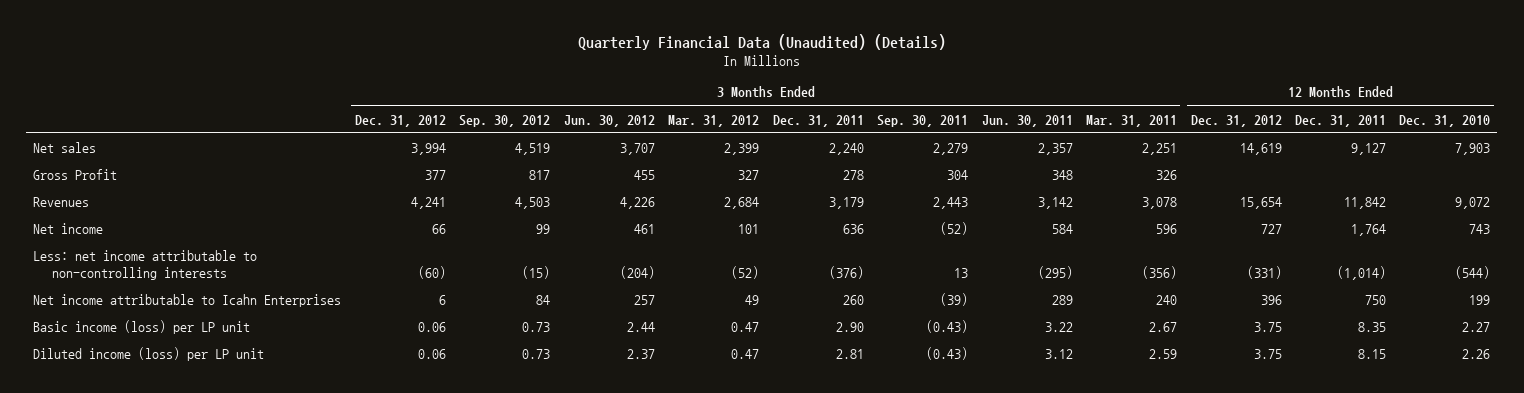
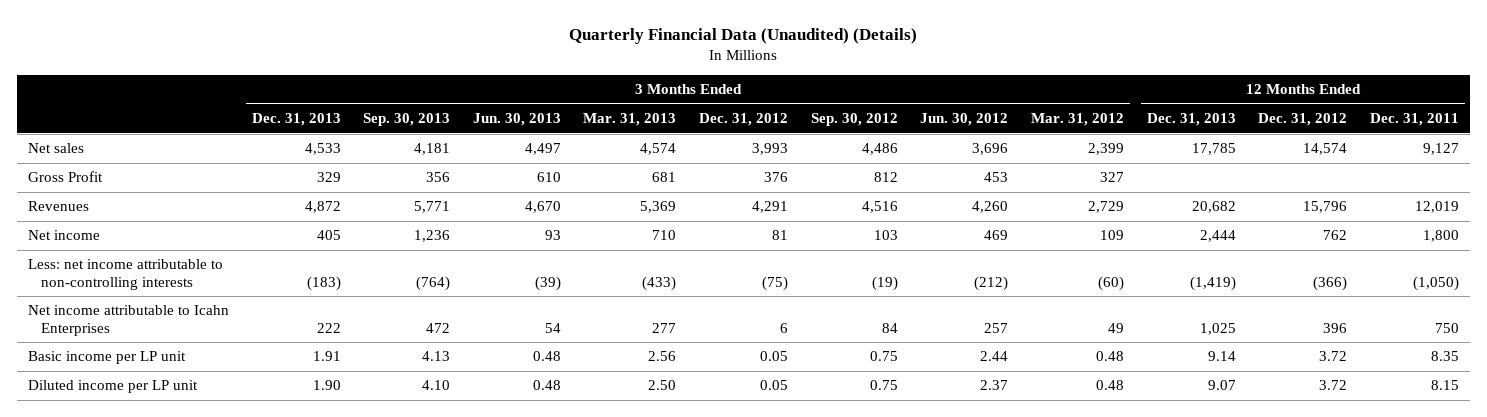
[772,114,864,127] Dec. 31, 2011 -> none
[877,114,969,127] Sep. 30, 2011 -> none
[981,114,1073,127] Jun. 30, 2011 -> none
[1086,114,1178,127] Mar. 31, 2011 -> none
[1399,114,1491,127] Dec. 31, 2010 -> none
none -> [251,113,341,127] Dec. 31, 2013
none -> [363,113,451,127] Sep. 30, 2013
none -> [472,113,561,127] Jun. 30, 2013
none -> [583,113,677,127] Mar. 31, 2013
none -> [1146,113,1236,127] Dec. 31, 2013
[410,142,446,155] 3,994 -> [752,143,789,156] 3,993
[515,142,551,155] 4,519 -> [861,143,898,156] 4,486
[619,142,655,155] 3,707 -> [972,143,1009,156] 3,696
[1239,142,1282,155] 14,619 -> [1303,143,1348,156] 14,574
[424,169,446,180] 377 -> [764,172,789,183] 376
[529,169,551,180] 817 -> [873,172,898,183] 812
[633,169,655,180] 455 -> [984,172,1009,183] 453
[410,196,446,209] 4,241 -> [752,201,789,214] 4,291
[515,196,551,209] 4,503 -> [861,201,898,214] 4,516
[619,196,655,209] 4,226 -> [972,201,1009,214] 4,260
[724,196,760,209] 2,684 -> [1087,201,1124,214] 2,729
[1239,196,1282,209] 15,654 -> [1303,201,1348,214] 15,796
[1344,196,1387,209] 11,842 -> [1414,201,1459,214] 12,019
[431,223,446,234] 66 -> [772,230,789,241] 81
[536,223,551,234] 99 -> [873,230,898,241] 103
[633,223,655,234] 461 -> [984,230,1009,241] 469
[738,223,760,234] 101 -> [1099,230,1124,241] 109
[1260,223,1282,234] 727 -> [1323,230,1348,241] 762
[1351,223,1387,236] 1,764 -> [1422,230,1459,243] 1,800
[417,266,446,280] (60) -> [762,275,789,291] (75)
[522,266,551,280] (15) -> [871,275,898,291] (19)
[619,266,655,280] (204) -> [974,275,1009,291] (212)
[731,266,760,280] (52) -> [1097,275,1124,291] (60)
[1246,266,1282,280] (331) -> [1313,275,1348,291] (366)
[1337,266,1387,281] (1,014) -> [1412,275,1459,291] (1,050)
[33,319,251,334] Basic income (loss) per LP unit -> [27,351,186,365] Basic income per LP unit
[417,321,446,332] 0.06 -> [760,351,789,362] 0.05
[522,321,551,332] 0.73 -> [869,351,898,362] 0.75
[731,321,760,332] 0.47 -> [1095,351,1124,362] 0.48
[1253,321,1282,332] 3.75 -> [1319,351,1348,362] 3.72
[33,346,265,361] Diluted income (loss) per LP unit -> [27,380,198,394] Diluted income per LP unit
[417,348,446,359] 0.06 -> [760,380,789,391] 0.05
[522,348,551,359] 0.73 -> [869,380,898,391] 0.75
[731,348,760,359] 0.47 -> [1095,380,1124,391] 0.48
[1253,348,1282,359] 3.75 -> [1319,380,1348,391] 3.72

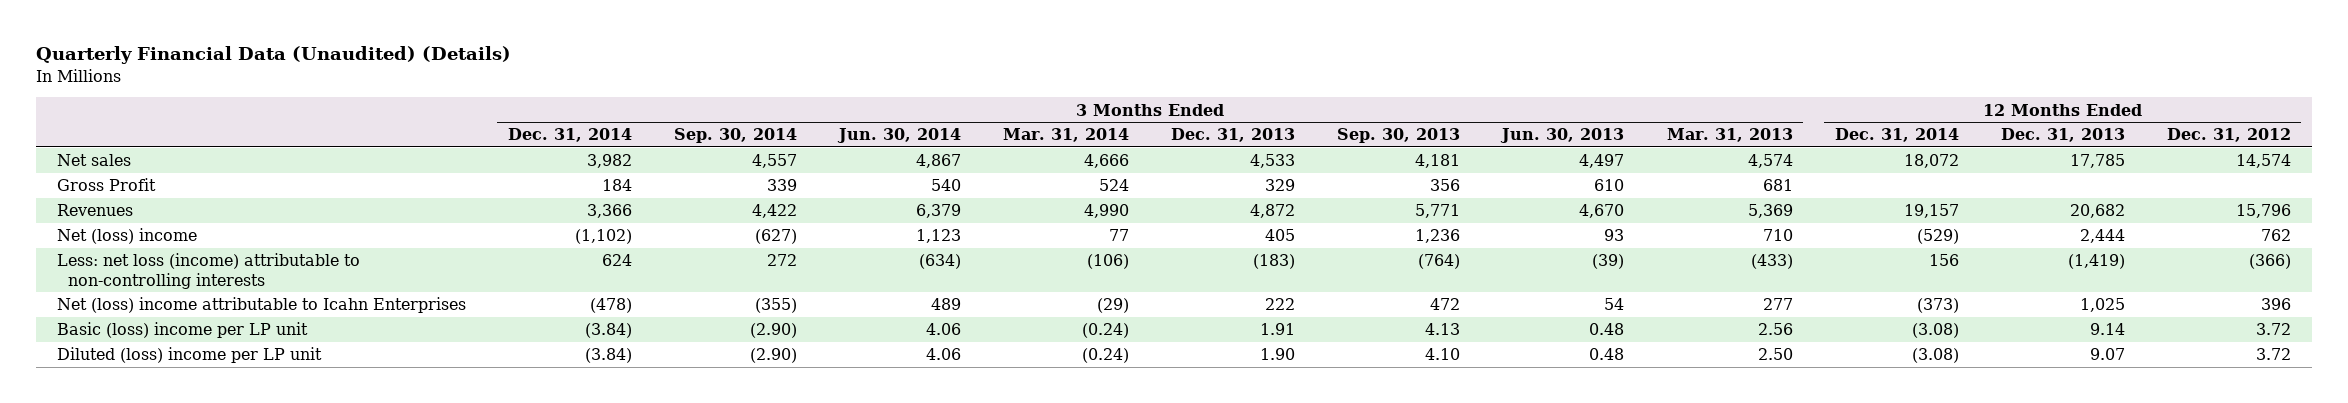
[699,113,789,127] Dec. 31, 2012 -> none
[810,113,898,127] Sep. 30, 2012 -> none
[920,113,1009,127] Jun. 30, 2012 -> none
[1030,113,1124,127] Mar. 31, 2012 -> none
[1369,113,1459,127] Dec. 31, 2011 -> none
none -> [507,128,632,143] Dec. 31, 2014
none -> [673,128,797,144] Sep. 30, 2014
none -> [837,128,962,144] Jun. 30, 2014
none -> [1003,128,1130,143] Mar. 31, 2014
none -> [1834,128,1959,143] Dec. 31, 2014
[27,230,100,241] Net income -> [56,228,197,245] Net (loss) income
[27,259,223,290] Less: net income attributable to non-controlling interests -> [56,253,360,289] Less: net loss (income) attributable to non-controlling interests
[27,305,229,336] Net income attributable to Icahn Enterprises -> [56,297,466,314] Net (loss) income attributable to Icahn Enterprises
[27,351,186,365] Basic income per LP unit -> [56,322,308,339] Basic (loss) income per LP unit
[27,380,198,394] Diluted income per LP unit -> [56,347,322,364] Diluted (loss) income per LP unit

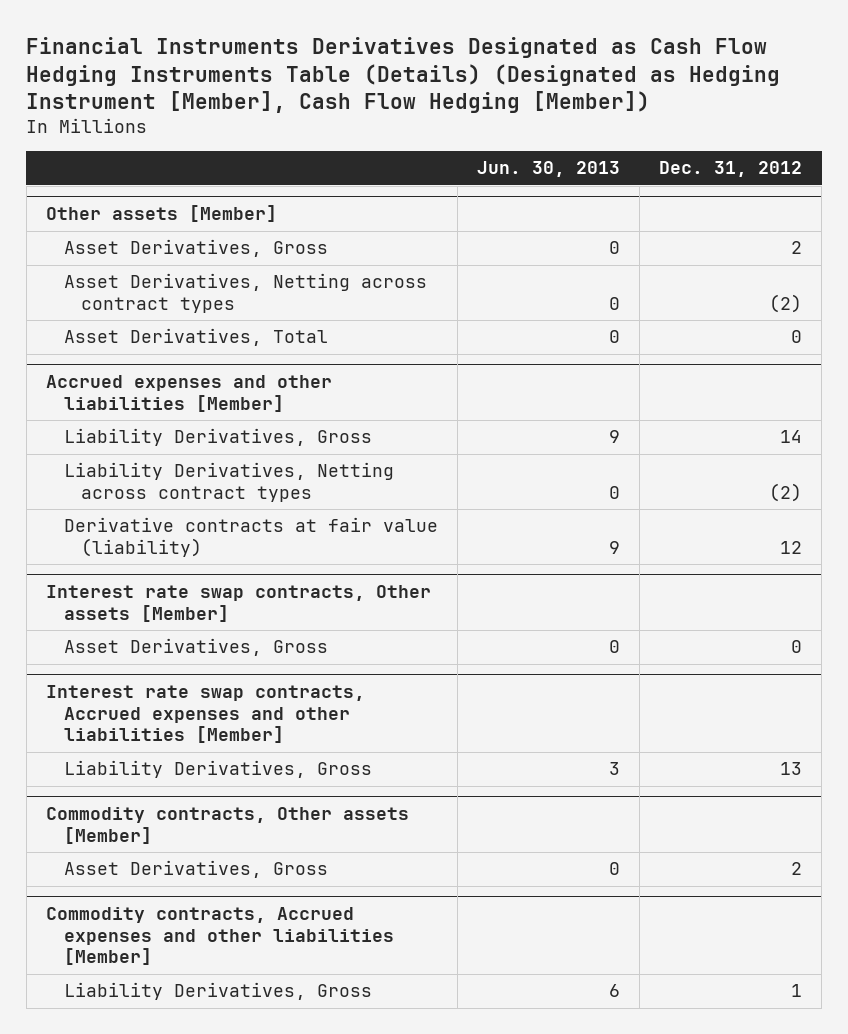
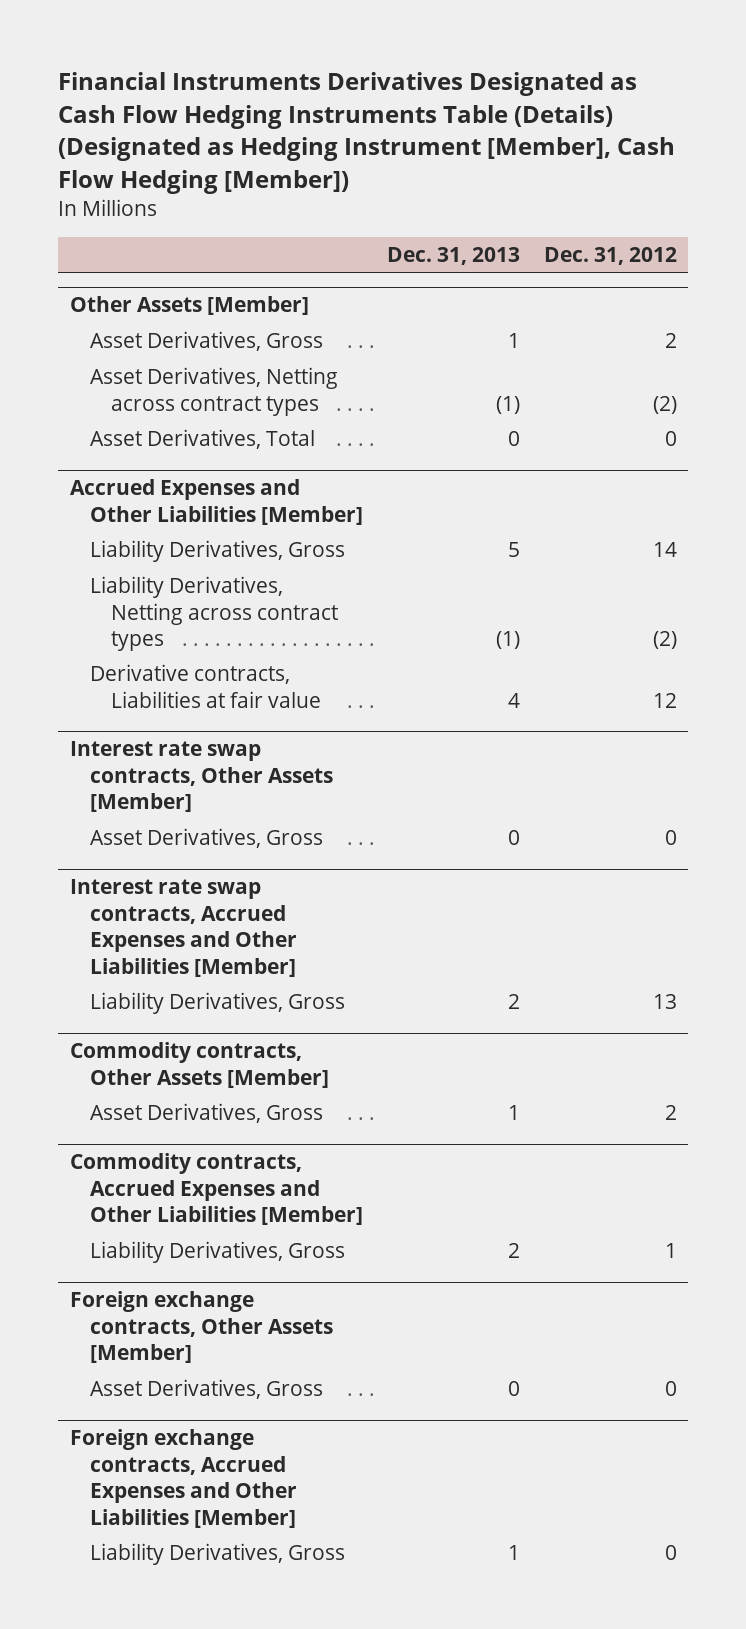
[476,161,620,178] Jun. 30, 2013 -> none
none -> [386,247,520,266] Dec. 31, 2013
[46,205,278,223] Other assets [Member] -> [69,296,309,316] Other Assets [Member]
[46,375,333,412] Accrued expenses and other liabilities [Member] -> [69,479,364,525] Accrued Expenses and Other Liabilities [Member]
[63,517,438,557] Derivative contracts at fair value (liability) -> [90,664,321,708] Derivative contracts, Liabilities at fair value
[46,585,432,622] Interest rate swap contracts, Other assets [Member] -> [69,741,334,813] Interest rate swap contracts, Other Assets [Member]
[46,685,366,744] Interest rate swap contracts, Accrued expenses and other liabilities [Member] -> [69,879,298,977] Interest rate swap contracts, Accrued Expenses and Other Liabilities [Member]
[46,807,410,844] Commodity contracts, Other assets [Member] -> [69,1042,330,1088] Commodity contracts, Other Assets [Member]
[46,907,394,966] Commodity contracts, Accrued expenses and other liabilities [Member] -> [69,1153,364,1226] Commodity contracts, Accrued Expenses and Other Liabilities [Member]
none -> [69,1291,334,1364] Foreign exchange contracts, Other Assets [Member]
none -> [90,1379,324,1400] Asset Derivatives, Gross
none -> [69,1429,298,1528] Foreign exchange contracts, Accrued Expenses and Other Liabilities [Member]
none -> [90,1543,346,1566] Liability Derivatives, Gross

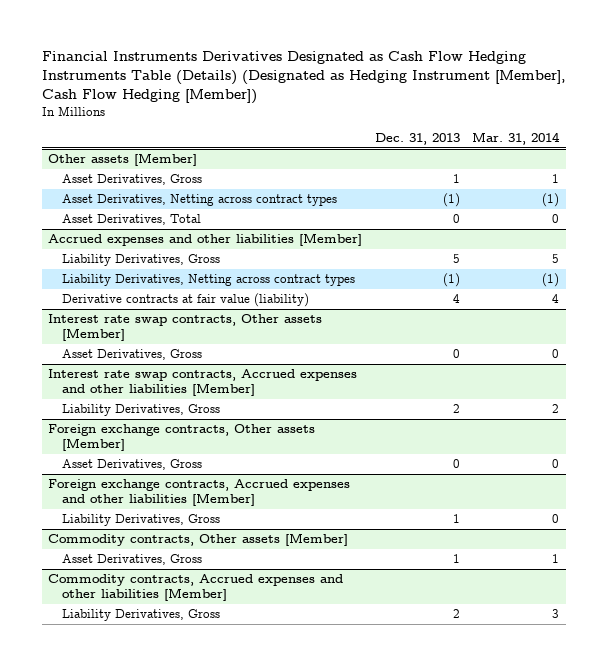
[543,247,677,266] Dec. 31, 2012 -> none
none -> [472,132,561,146] Mar. 31, 2014
[69,296,309,316] Other Assets [Member] -> [48,153,198,167] Other assets [Member]
[69,479,364,525] Accrued Expenses and Other Liabilities [Member] -> [48,233,363,247] Accrued expenses and other liabilities [Member]
[90,664,321,708] Derivative contracts, Liabilities at fair value -> [61,293,309,308] Derivative contracts at fair value (liability)
[69,741,334,813] Interest rate swap contracts, Other Assets [Member] -> [48,314,323,342] Interest rate swap contracts, Other assets [Member]
[90,992,346,1015] Liability Derivatives, Gross -> none
[69,1042,330,1088] Commodity contracts, Other Assets [Member] -> none
[90,1103,324,1124] Asset Derivatives, Gross -> none
[69,1153,364,1226] Commodity contracts, Accrued Expenses and Other Liabilities [Member] -> none
[69,879,298,977] Interest rate swap contracts, Accrued Expenses and Other Liabilities [Member] -> [48,369,358,397] Interest rate swap contracts, Accrued expenses and other liabilities [Member]
[69,1291,334,1364] Foreign exchange contracts, Other Assets [Member] -> [48,424,316,452] Foreign exchange contracts, Other assets [Member]
[69,1429,298,1528] Foreign exchange contracts, Accrued Expenses and Other Liabilities [Member] -> [48,479,351,507] Foreign exchange contracts, Accrued expenses and other liabilities [Member]
none -> [48,533,349,547] Commodity contracts, Other assets [Member]
none -> [61,554,202,566] Asset Derivatives, Gross
none -> [48,574,344,602] Commodity contracts, Accrued expenses and other liabilities [Member]
none -> [61,609,220,622] Liability Derivatives, Gross

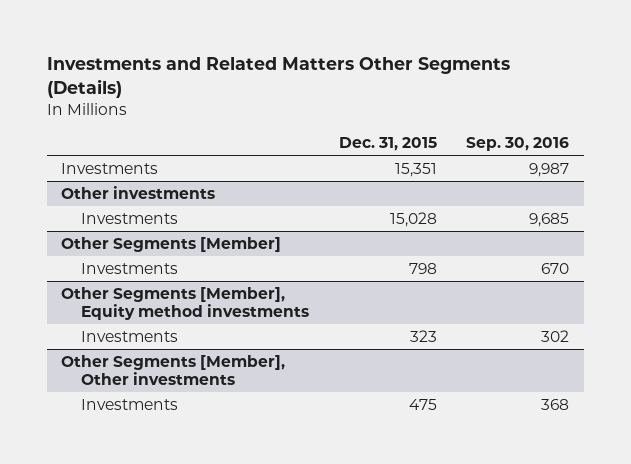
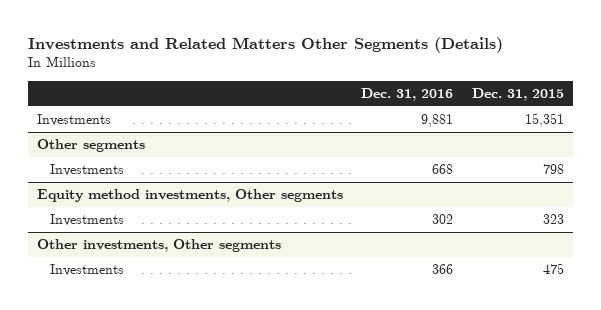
[466,137,570,152] Sep. 30, 2016 -> none
none -> [361,87,454,101] Dec. 31, 2016
[61,185,216,199] Other investments -> none
[81,212,179,224] Investments -> none
[61,236,282,252] Other Segments [Member] -> [37,139,146,153] Other segments
[61,286,310,320] Other Segments [Member], Equity method investments -> [37,189,344,203] Equity method investments, Other segments
[61,354,286,385] Other Segments [Member], Other investments -> [37,239,282,253] Other investments, Other segments

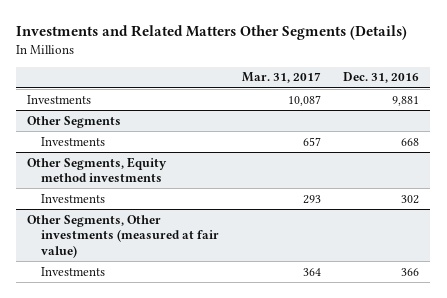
[471,87,564,101] Dec. 31, 2015 -> none
none -> [241,72,321,84] Mar. 31, 2017
[37,139,146,153] Other segments -> [27,115,122,128] Other Segments
[37,189,344,203] Equity method investments, Other segments -> [27,156,168,183] Other Segments, Equity method investments
[37,239,282,253] Other investments, Other segments -> none
none -> [27,214,220,258] Other Segments, Other investments (measured at fair value)

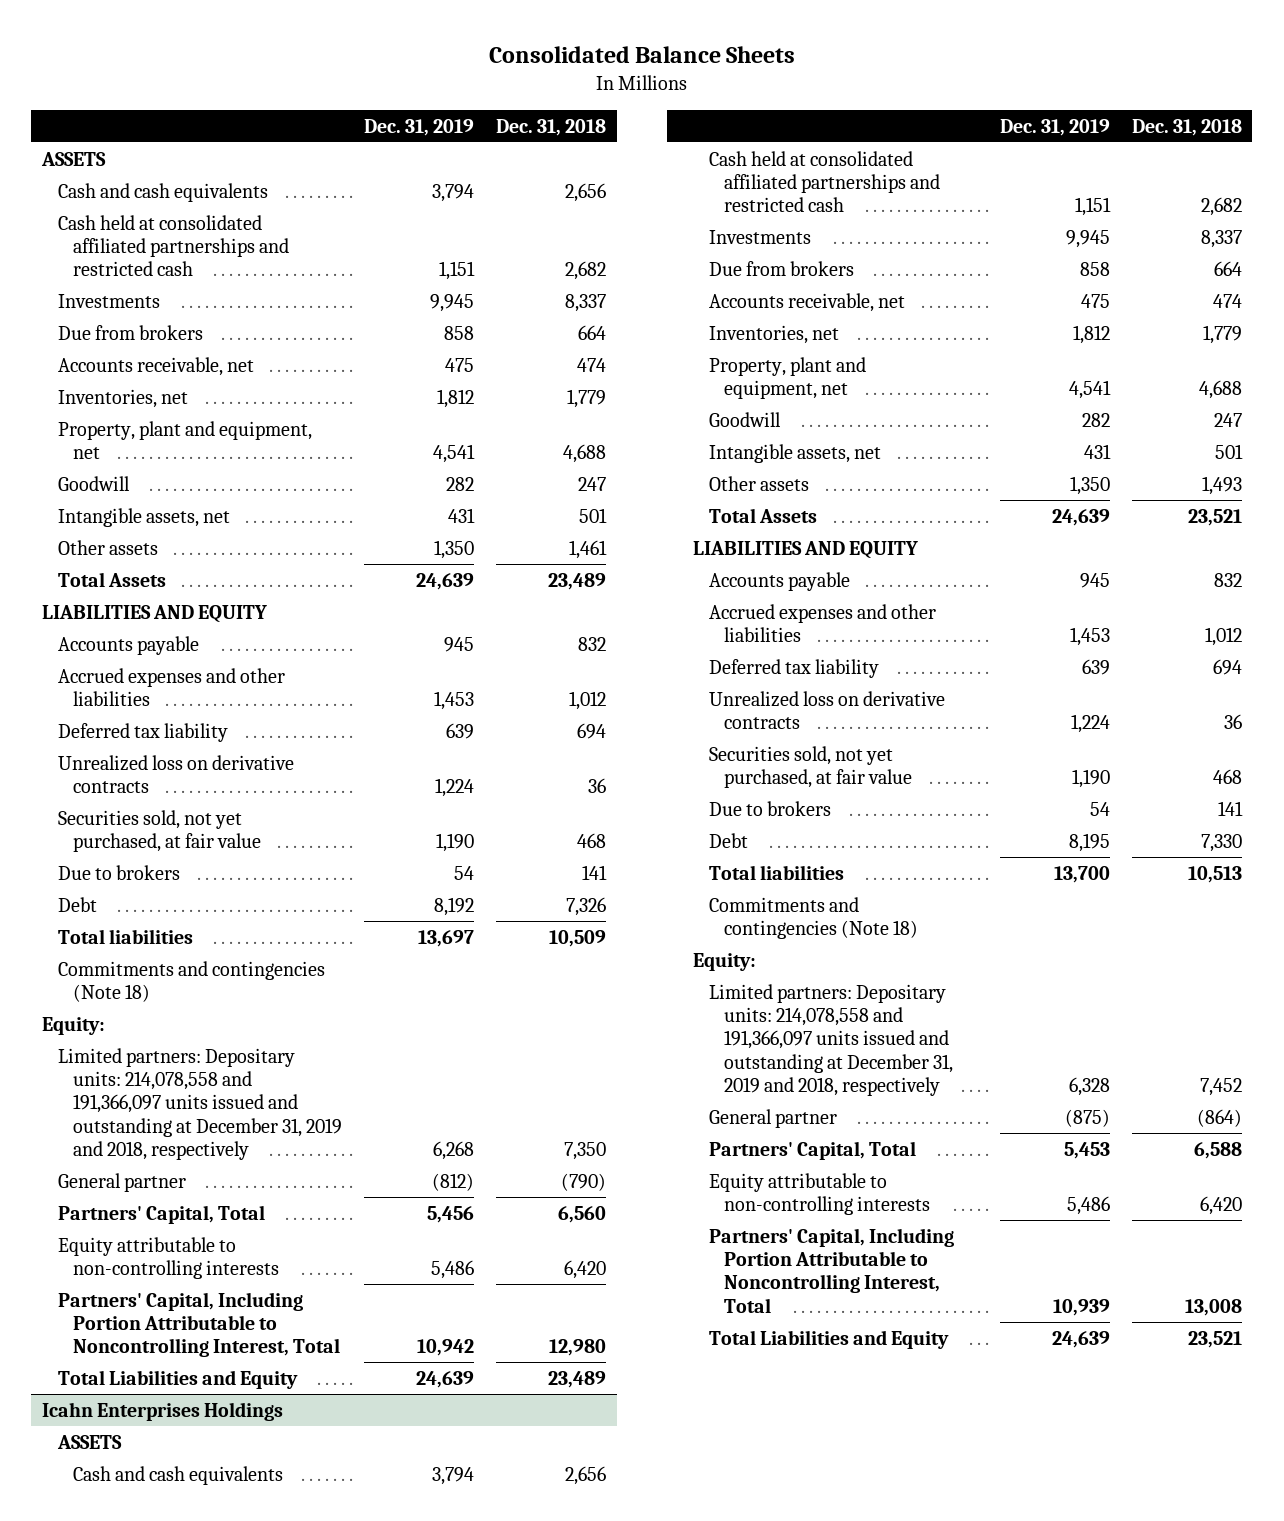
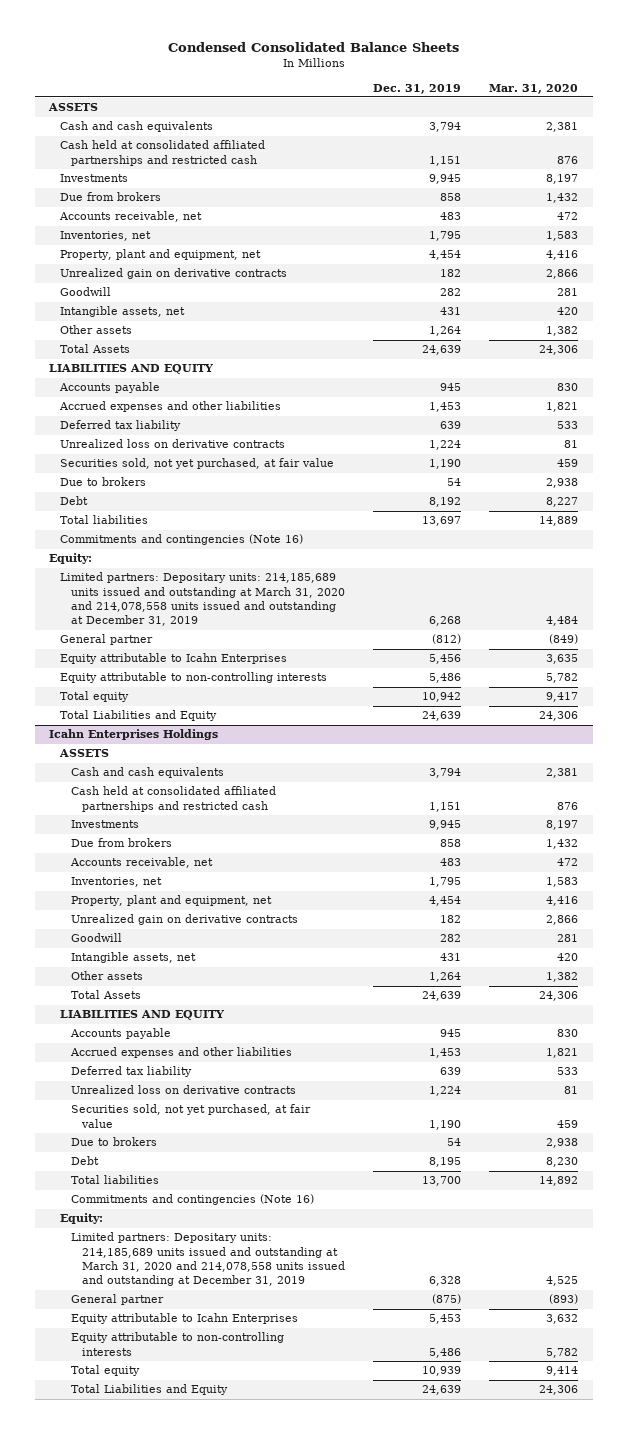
[488,45,795,63] Consolidated Balance Sheets -> [167,42,459,53] Condensed Consolidated Balance Sheets
[495,119,606,137] Dec. 31, 2018 -> none
none -> [489,83,579,94] Mar. 31, 2020
[444,357,474,372] 475 -> [440,212,462,221] 483
[436,388,474,408] 1,812 -> [429,231,462,242] 1,795
[432,444,475,464] 4,541 -> [429,250,462,261] 4,454
none -> [60,268,288,280] Unrealized gain on derivative contracts
[433,539,474,559] 1,350 -> [429,326,462,337] 1,264
[57,960,325,1003] Commitments and contingencies (Note 18) -> [60,534,304,546] Commitments and contingencies (Note 16)
[57,1047,342,1160] Limited partners: Depositary units: 214,078,558 and 191,366,097 units issued and outstanding at December 31, 2019 and 2018, respectively -> [60,572,345,627] Limited partners: Depositary units: 214,185,689 units issued and outstanding at March 31, 2020 and 214,078,558 units issued and outstanding at December 31, 2019
[57,1204,265,1224] Partners' Capital, Total -> [60,653,288,665] Equity attributable to Icahn Enterprises
[57,1291,340,1358] Partners' Capital, Including Portion Attributable to Noncontrolling Interest, Total -> [60,691,130,703] Total equity
[1080,293,1110,308] 475 -> [440,858,462,867] 483
[1072,324,1110,344] 1,812 -> [429,877,462,888] 1,795
[1068,380,1111,400] 4,541 -> [429,896,462,907] 4,454
none -> [70,914,298,926] Unrealized gain on derivative contracts
[1069,475,1110,495] 1,350 -> [429,972,462,983] 1,264
[708,896,919,940] Commitments and contingencies (Note 18) -> [70,1194,314,1206] Commitments and contingencies (Note 16)
[708,983,954,1096] Limited partners: Depositary units: 214,078,558 and 191,366,097 units issued and outstanding at December 31, 2019 and 2018, respectively -> [70,1232,345,1287] Limited partners: Depositary units: 214,185,689 units issued and outstanding at March 31, 2020 and 214,078,558 units issued and outstanding at December 31, 2019
[708,1140,916,1160] Partners' Capital, Total -> [70,1313,298,1325] Equity attributable to Icahn Enterprises
[708,1227,954,1313] Partners' Capital, Including Portion Attributable to Noncontrolling Interest, Total -> [70,1365,140,1377] Total equity

